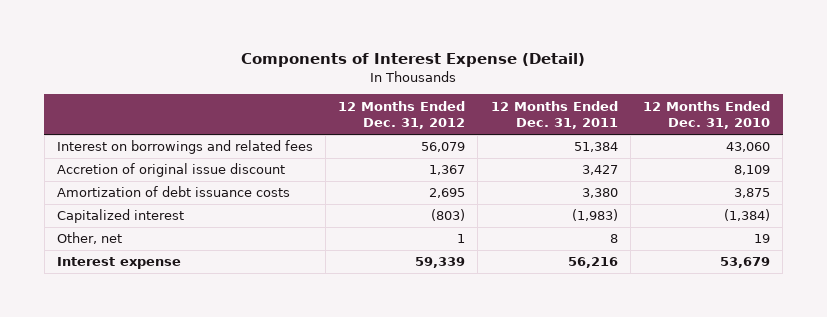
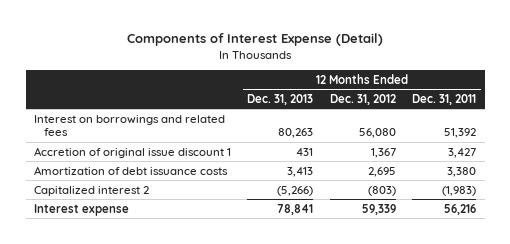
[643,100,771,130] 12 Months Ended Dec. 31, 2010 -> none
none -> [247,93,314,105] Dec. 31, 2013
[421,142,466,153] 56,079 -> [358,128,396,139] 56,080
[573,142,618,153] 51,384 -> [444,128,477,139] 51,392
[56,163,285,178] Accretion of original issue discount -> [33,146,231,158] Accretion of original issue discount 1
[56,232,122,245] Other, net -> none
[56,209,184,224] Capitalized interest -> [33,185,149,196] Capitalized interest 2

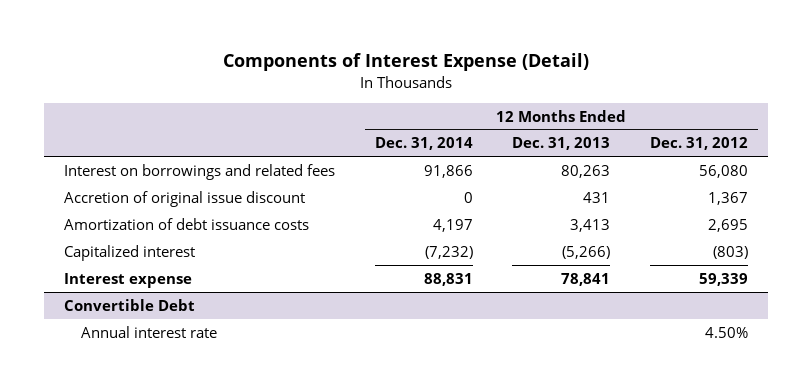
[412,93,477,105] Dec. 31, 2011 -> none
none -> [374,137,473,151] Dec. 31, 2014
[33,146,231,158] Accretion of original issue discount 1 -> [63,190,305,207] Accretion of original issue discount
[33,185,149,196] Capitalized interest 2 -> [63,244,195,261] Capitalized interest
none -> [63,298,195,311] Convertible Debt
none -> [80,325,217,338] Annual interest rate

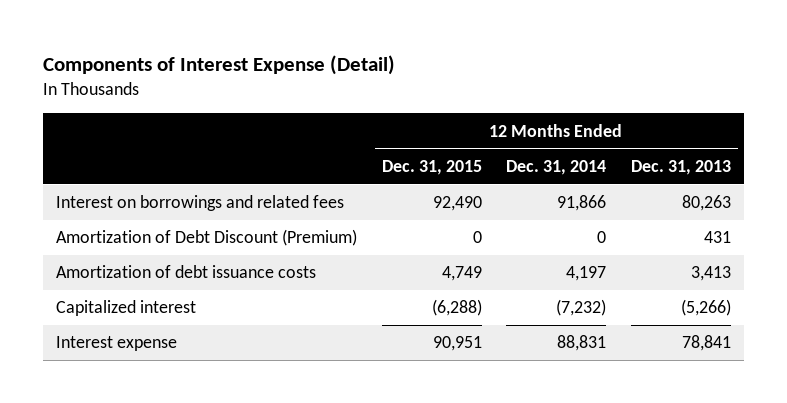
[650,137,749,151] Dec. 31, 2012 -> none
none -> [381,159,482,175] Dec. 31, 2015
[63,190,305,207] Accretion of original issue discount -> [55,229,357,247] Amortization of Debt Discount (Premium)
[63,298,195,311] Convertible Debt -> none
[80,325,217,338] Annual interest rate -> none

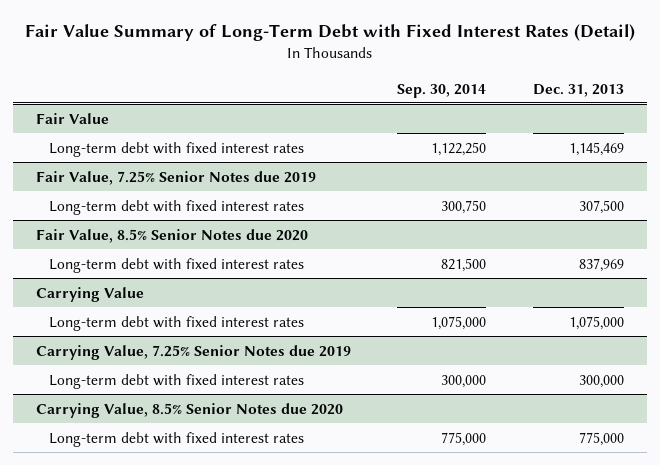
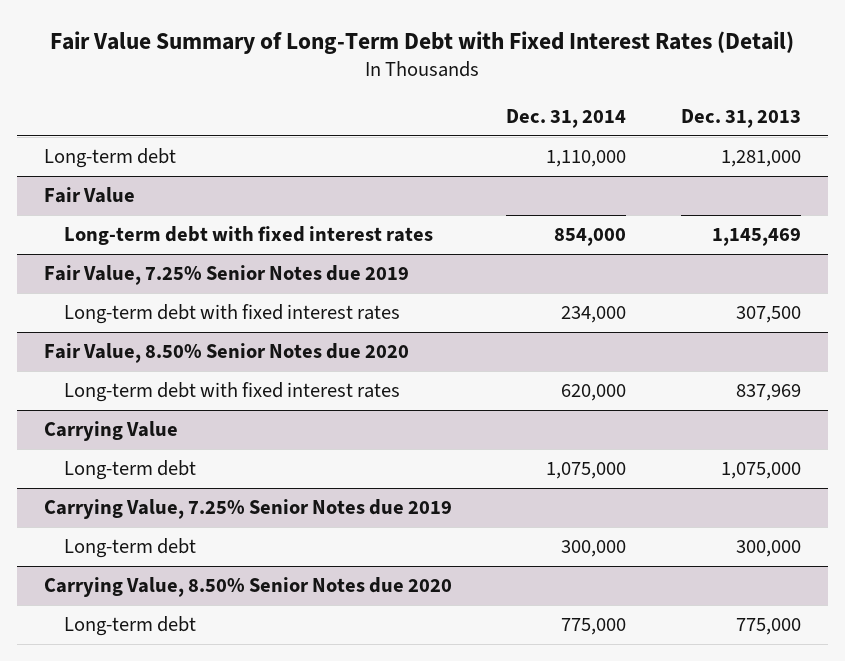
[397,83,487,98] Sep. 30, 2014 -> none
none -> [506,108,627,128] Dec. 31, 2014
none -> [43,148,176,169] Long-term debt
[36,228,309,243] Fair Value, 8.5% Senior Notes due 2020 -> [43,343,409,364] Fair Value, 8.50% Senior Notes due 2020
[48,315,304,331] Long-term debt with fixed interest rates -> [63,460,196,481] Long-term debt
[48,373,304,389] Long-term debt with fixed interest rates -> none
none -> [63,538,196,559] Long-term debt
[36,402,344,418] Carrying Value, 8.5% Senior Notes due 2020 -> [43,577,452,598] Carrying Value, 8.50% Senior Notes due 2020
[48,431,304,447] Long-term debt with fixed interest rates -> [63,616,196,637] Long-term debt

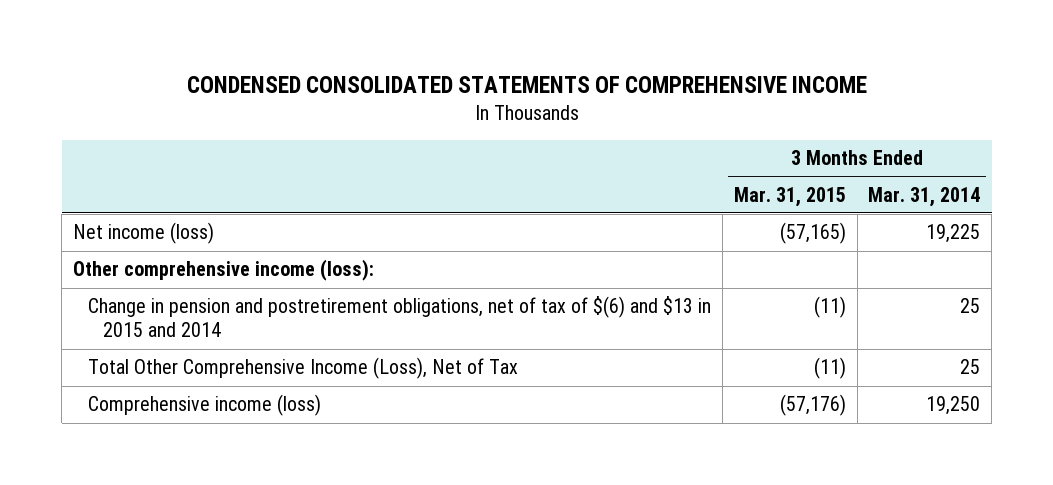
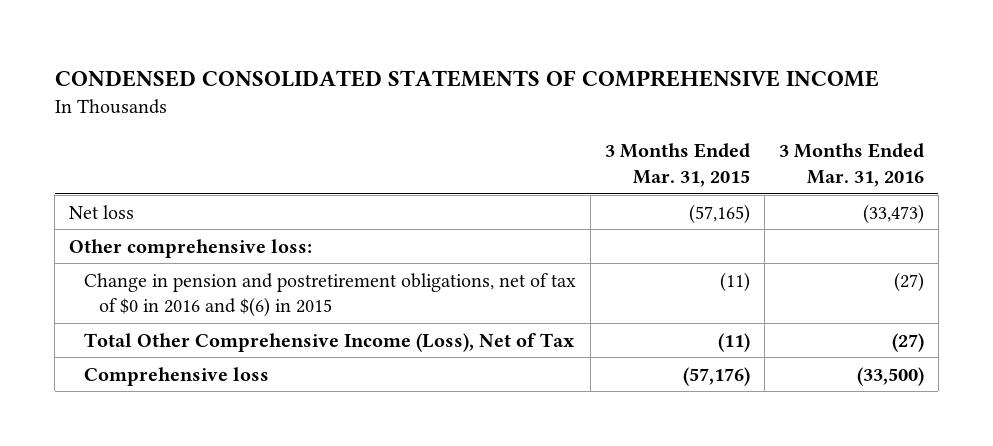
[868,186,981,207] Mar. 31, 2014 -> none
none -> [778,143,924,188] 3 Months Ended Mar. 31, 2016
[73,222,215,245] Net income (loss) -> [69,204,135,219] Net loss
[73,259,375,282] Other comprehensive income (loss): -> [69,238,313,258] Other comprehensive loss:
[88,296,712,338] Change in pension and postretirement obligations, net of tax of $(6) and $13 in 2015 and 2014 -> [84,272,577,318] Change in pension and postretirement obligations, net of tax of $0 in 2016 and $(6) in 2015
[88,394,322,417] Comprehensive income (loss) -> [84,366,270,386] Comprehensive loss

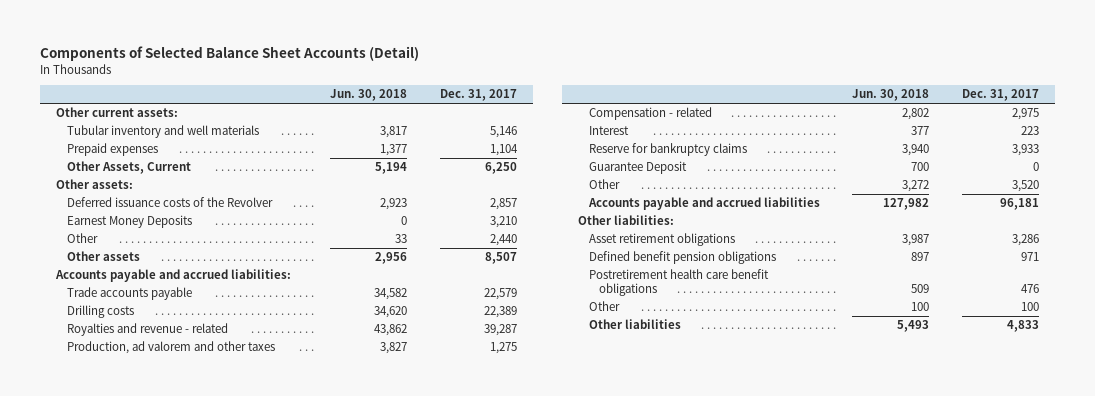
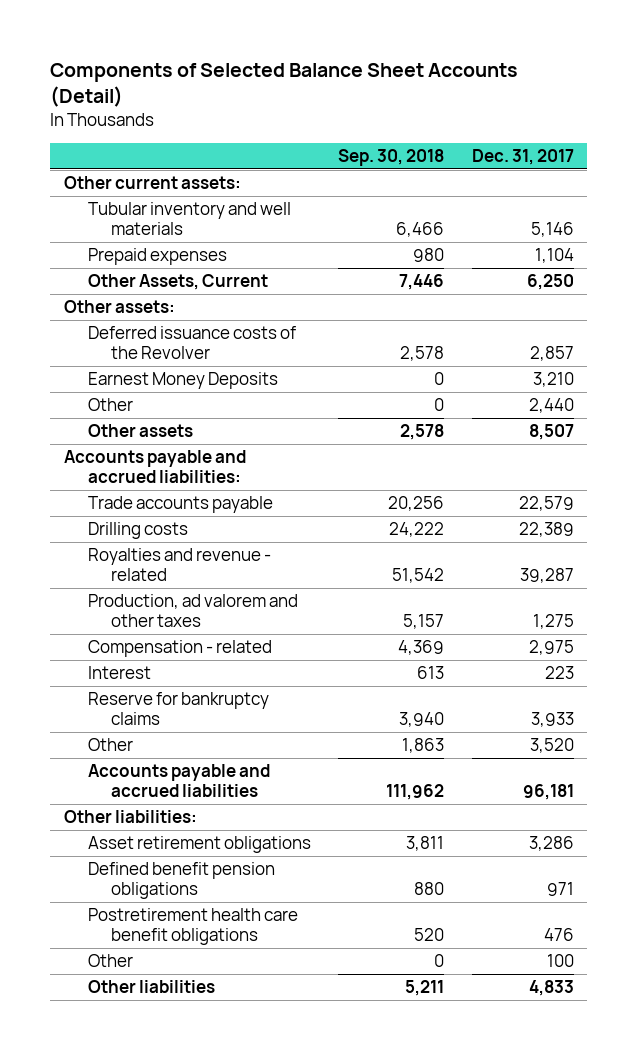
[330,89,408,102] Jun. 30, 2018 -> none
none -> [338,148,445,166] Sep. 30, 2018
[588,161,687,175] Guarantee Deposit -> none

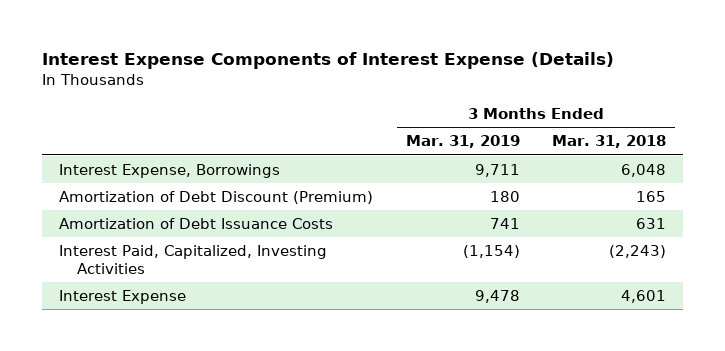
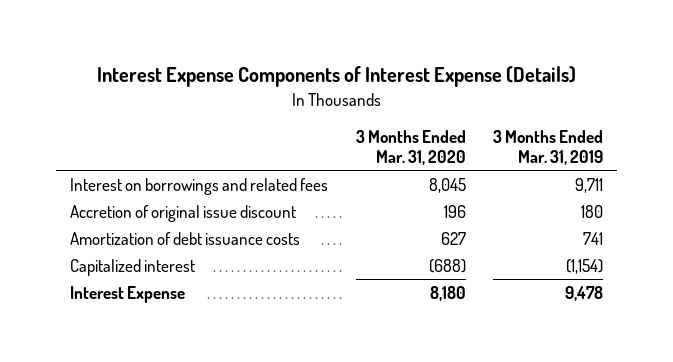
[552,135,667,149] Mar. 31, 2018 -> none
none -> [355,129,466,166] 3 Months Ended Mar. 31, 2020
[58,164,280,179] Interest Expense, Borrowings -> [69,177,328,195] Interest on borrowings and related fees
[58,191,373,205] Amortization of Debt Discount (Premium) -> [69,204,296,222] Accretion of original issue discount
[58,218,333,230] Amortization of Debt Issuance Costs -> [69,231,300,245] Amortization of debt issuance costs
[58,245,327,275] Interest Paid, Capitalized, Investing Activities -> [69,258,195,276] Capitalized interest

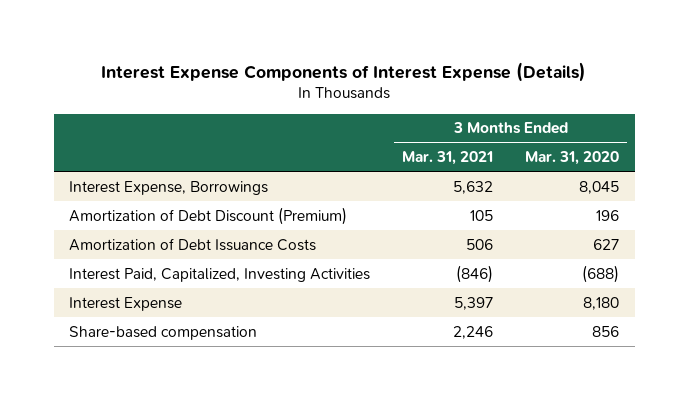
[493,129,604,166] 3 Months Ended Mar. 31, 2019 -> none
none -> [402,150,494,165] Mar. 31, 2021
[69,177,328,195] Interest on borrowings and related fees -> [69,180,269,195] Interest Expense, Borrowings
[69,204,296,222] Accretion of original issue discount -> [69,206,348,225] Amortization of Debt Discount (Premium)
[69,231,300,245] Amortization of debt issuance costs -> [69,237,317,251] Amortization of Debt Issuance Costs
[69,258,195,276] Capitalized interest -> [69,267,371,282] Interest Paid, Capitalized, Investing Activities
none -> [69,325,258,340] Share-based compensation

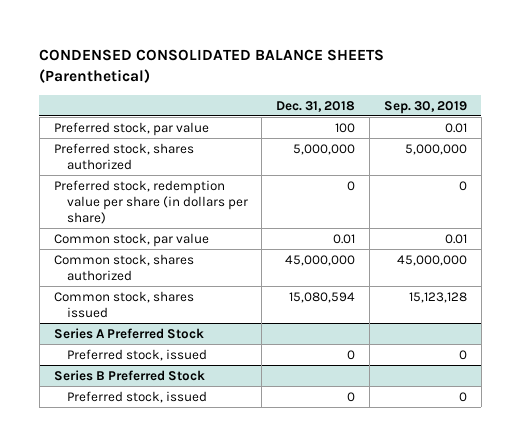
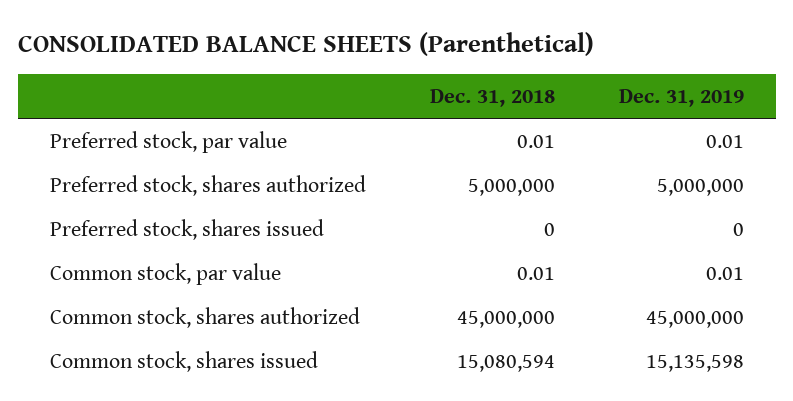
[39,49,385,84] CONDENSED CONSOLIDATED BALANCE SHEETS (Parenthetical) -> [17,32,594,57] CONSOLIDATED BALANCE SHEETS (Parenthetical)
[383,100,467,114] Sep. 30, 2019 -> none
none -> [618,89,744,108] Dec. 31, 2019
[335,122,356,133] 100 -> [516,134,555,148] 0.01
[53,179,248,225] Preferred stock, redemption value per share (in dollars per share) -> none
none -> [49,218,324,240] Preferred stock, shares issued
[53,327,204,339] Series A Preferred Stock -> none
[66,348,207,361] Preferred stock, issued -> none
[53,369,205,381] Series B Preferred Stock -> none
[66,390,207,403] Preferred stock, issued -> none

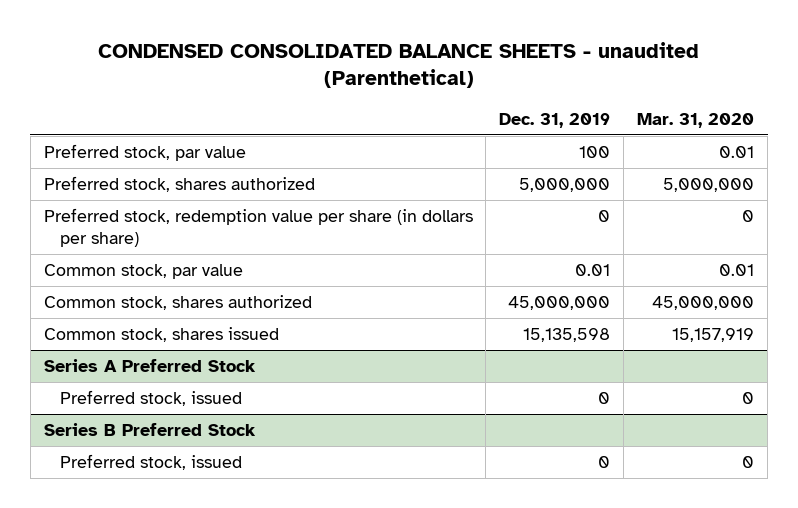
[17,32,594,57] CONSOLIDATED BALANCE SHEETS (Parenthetical) -> [97,41,699,89] CONDENSED CONSOLIDATED BALANCE SHEETS - unaudited (Parenthetical)
[429,89,555,108] Dec. 31, 2018 -> none
none -> [637,112,755,128] Mar. 31, 2020
[705,134,744,148] 0.01 -> [579,145,611,158] 100
[49,218,324,240] Preferred stock, shares issued -> none
none -> [43,207,473,248] Preferred stock, redemption value per share (in dollars per share)
none -> [43,358,256,372] Series A Preferred Stock
none -> [60,389,243,406] Preferred stock, issued
none -> [43,422,256,436] Series B Preferred Stock
none -> [60,453,243,470] Preferred stock, issued

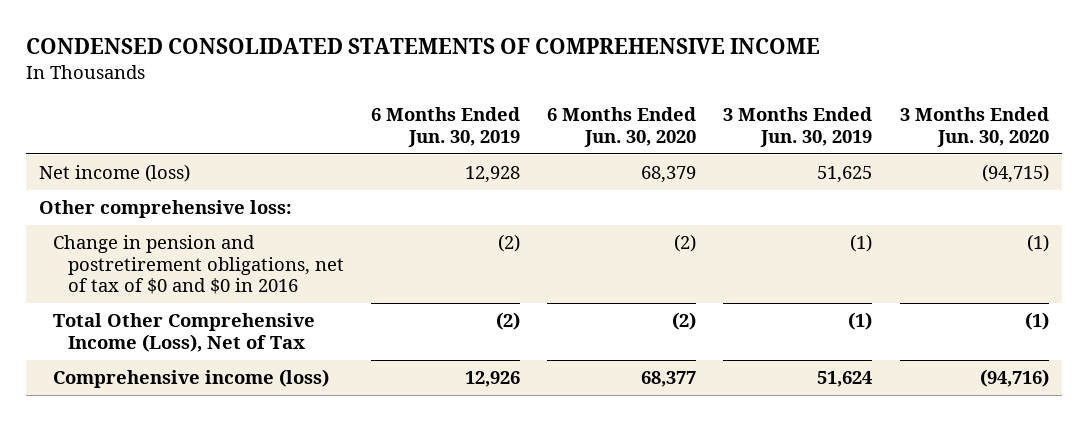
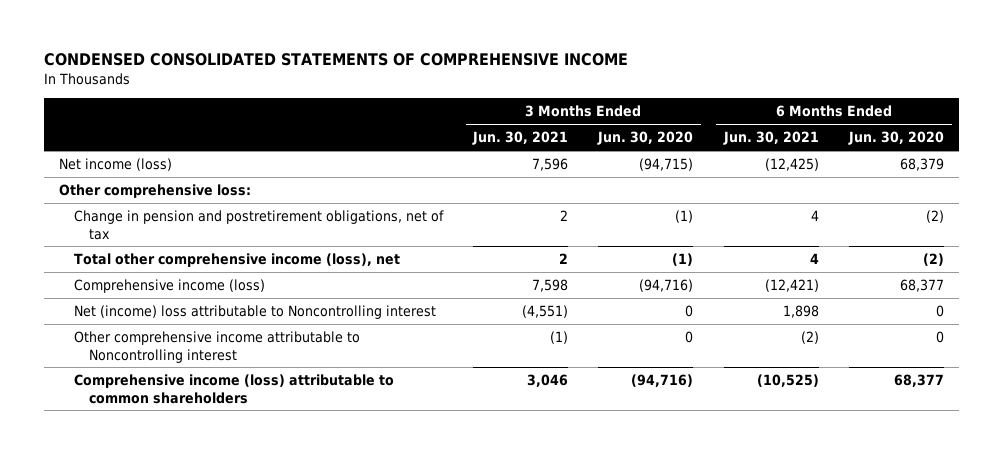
[370,107,520,147] 6 Months Ended Jun. 30, 2019 -> none
[723,107,873,147] 3 Months Ended Jun. 30, 2019 -> none
none -> [472,131,569,146] Jun. 30, 2021
none -> [722,131,819,146] Jun. 30, 2021
[53,235,344,295] Change in pension and postretirement obligations, net of tax of $0 and $0 in 2016 -> [73,210,444,240] Change in pension and postretirement obligations, net of tax
[53,313,316,352] Total Other Comprehensive Income (Loss), Net of Tax -> [73,253,400,268] Total other comprehensive income (loss), net
none -> [73,305,436,320] Net (income) loss attributable to Noncontrolling interest
none -> [73,331,360,363] Other comprehensive income attributable to Noncontrolling interest
none -> [73,374,394,404] Comprehensive income (loss) attributable to common shareholders

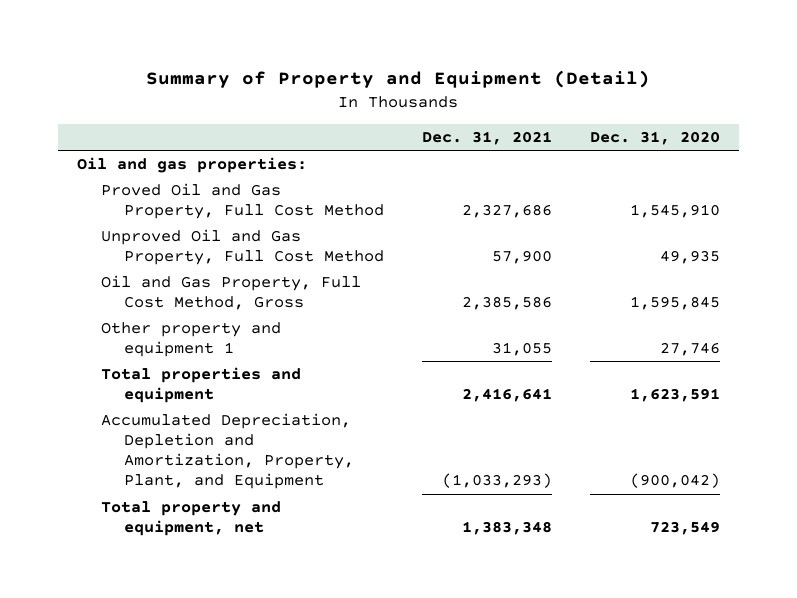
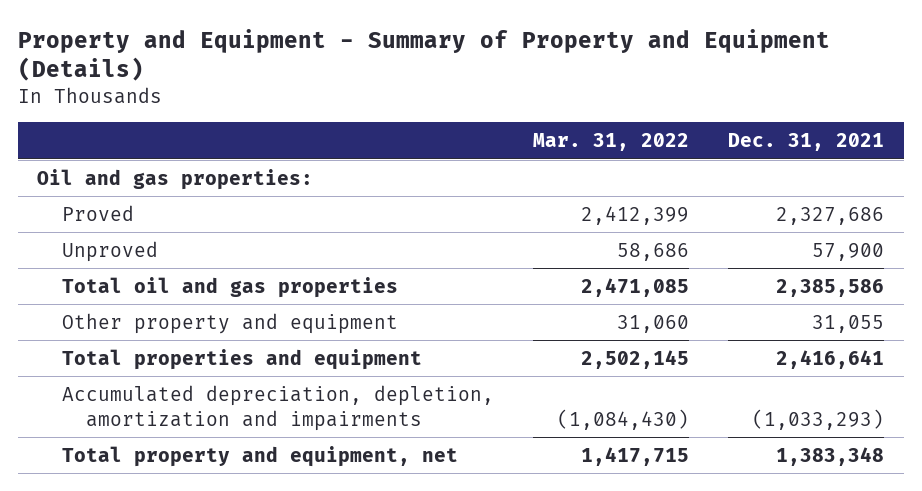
[146,70,651,89] Summary of Property and Equipment (Detail) -> [17,28,830,82] Property and Equipment - Summary of Property and Equipment (Details)
[589,131,720,146] Dec. 31, 2020 -> none
none -> [532,133,689,152] Mar. 31, 2022
[100,183,385,220] Proved Oil and Gas Property, Full Cost Method -> [61,204,134,221] Proved
[100,229,385,266] Unproved Oil and Gas Property, Full Cost Method -> [61,240,158,262] Unproved
[100,275,361,311] Oil and Gas Property, Full Cost Method, Gross -> [61,276,398,298] Total oil and gas properties
[100,322,281,358] Other property and equipment 1 -> [61,312,398,334] Other property and equipment
[100,413,355,490] Accumulated Depreciation, Depletion and Amortization, Property, Plant, and Equipment -> [61,384,494,431] Accumulated depreciation, depletion, amortization and impairments

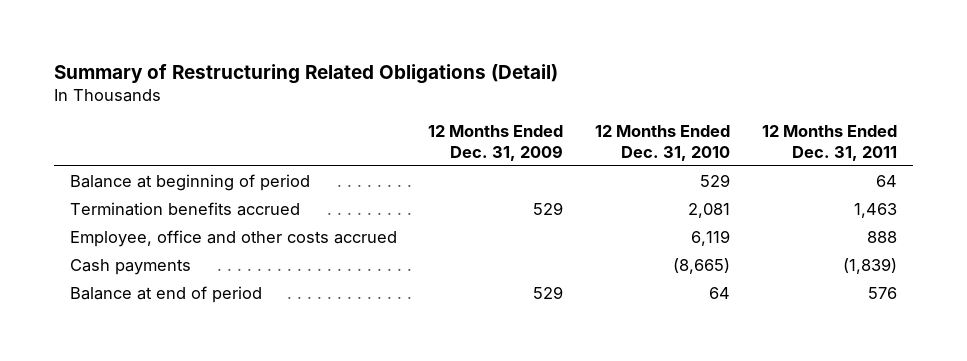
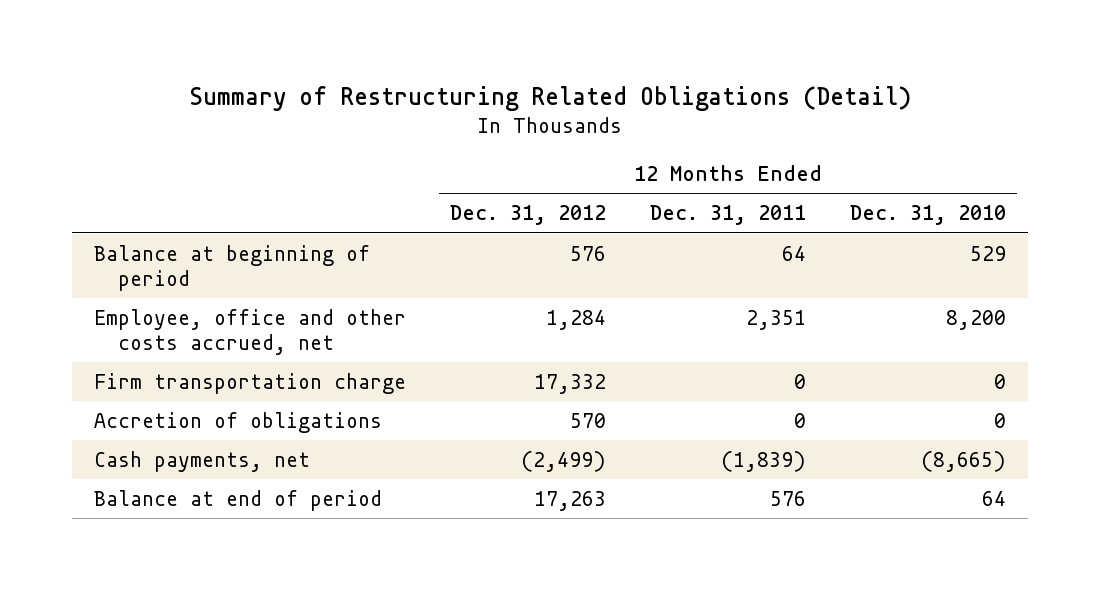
[428,125,564,161] 12 Months Ended Dec. 31, 2009 -> none
none -> [450,205,607,226] Dec. 31, 2012
[69,201,300,216] Termination benefits accrued -> none
[69,229,397,247] Employee, office and other costs accrued -> [94,308,407,355] Employee, office and other costs accrued, net
[691,229,731,246] 6,119 -> [946,309,1007,330] 8,200
[867,230,898,243] 888 -> [746,309,807,330] 2,351
none -> [94,372,407,394] Firm transportation charge
none -> [94,411,383,433] Accretion of obligations
[69,258,191,275] Cash payments -> [94,450,311,472] Cash payments, net

